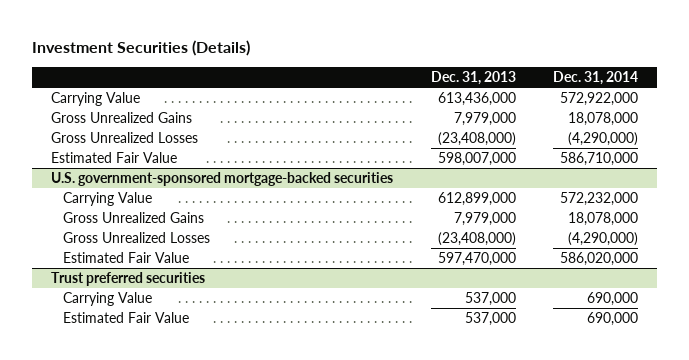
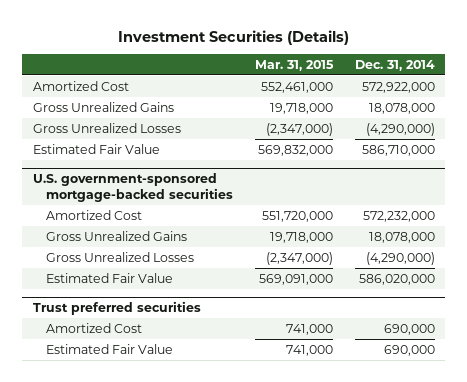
[430,70,516,85] Dec. 31, 2013 -> none
none -> [255,60,335,72] Mar. 31, 2015
[50,92,140,107] Carrying Value -> [32,80,129,91] Amortized Cost
[62,192,152,207] Carrying Value -> [46,209,143,220] Amortized Cost
[62,292,152,307] Carrying Value -> [46,322,143,333] Amortized Cost

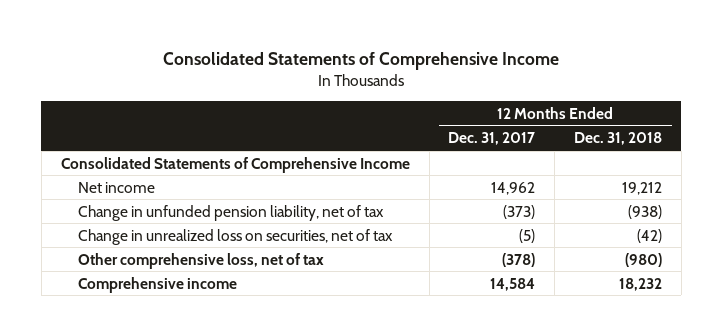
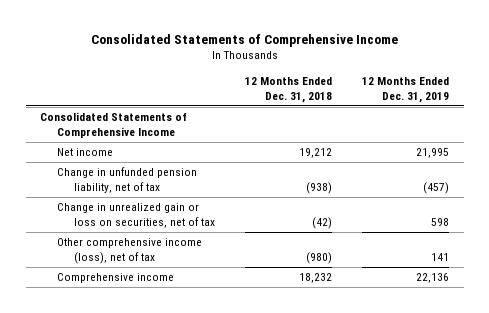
[448,132,536,146] Dec. 31, 2017 -> none
none -> [361,77,449,103] 12 Months Ended Dec. 31, 2019
[77,228,393,245] Change in unrealized loss on securities, net of tax -> [57,203,215,228] Change in unrealized gain or loss on securities, net of tax
[77,252,324,269] Other comprehensive loss, net of tax -> [57,238,203,264] Other comprehensive income (loss), net of tax

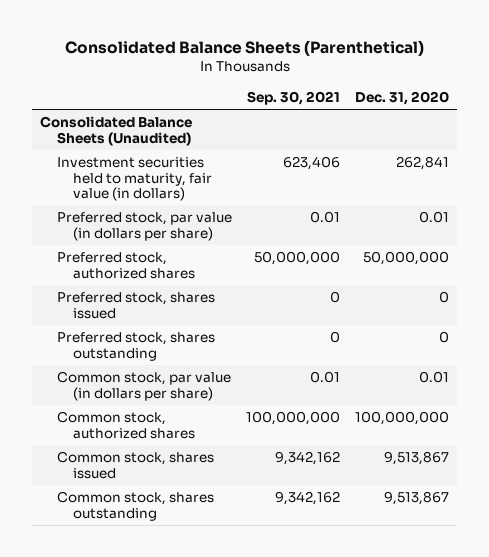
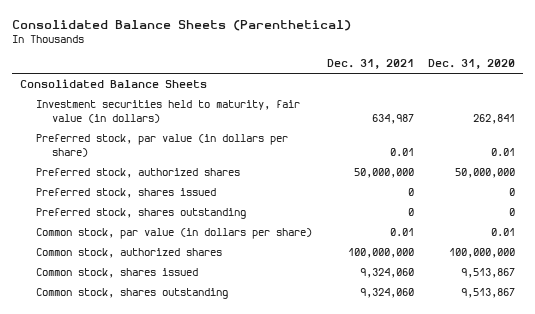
[247,90,341,105] Sep. 30, 2021 -> none
none -> [326,59,414,70] Dec. 31, 2021
[39,116,192,146] Consolidated Balance Sheets (Unaudited) -> [19,78,207,88] Consolidated Balance Sheets

